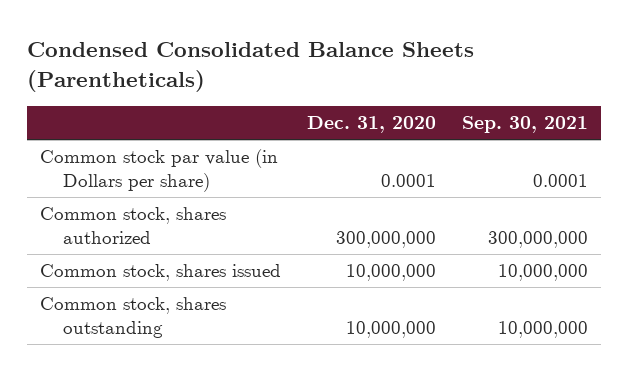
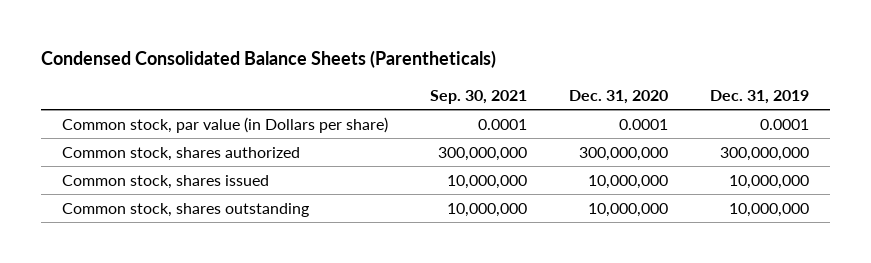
none -> [710,89,810,104] Dec. 31, 2019
[40,149,279,192] Common stock par value (in Dollars per share) -> [61,116,388,133] Common stock, par value (in Dollars per share)

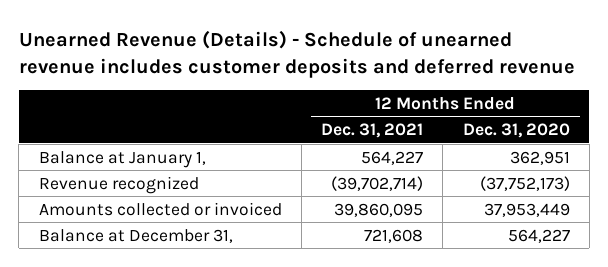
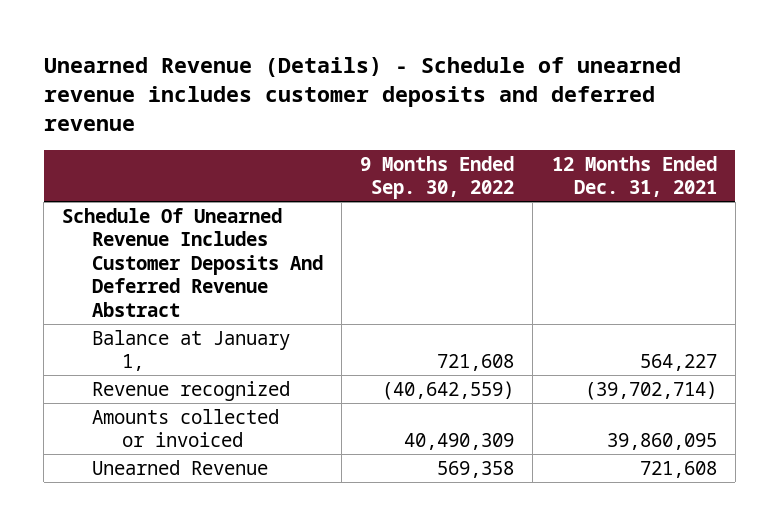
[462,123,570,139] Dec. 31, 2020 -> none
none -> [360,155,515,200] 9 Months Ended Sep. 30, 2022
none -> [62,207,323,317] Schedule Of Unearned Revenue Includes Customer Deposits And Deferred Revenue Abstract
[38,228,233,243] Balance at December 31, -> [91,459,268,475] Unearned Revenue

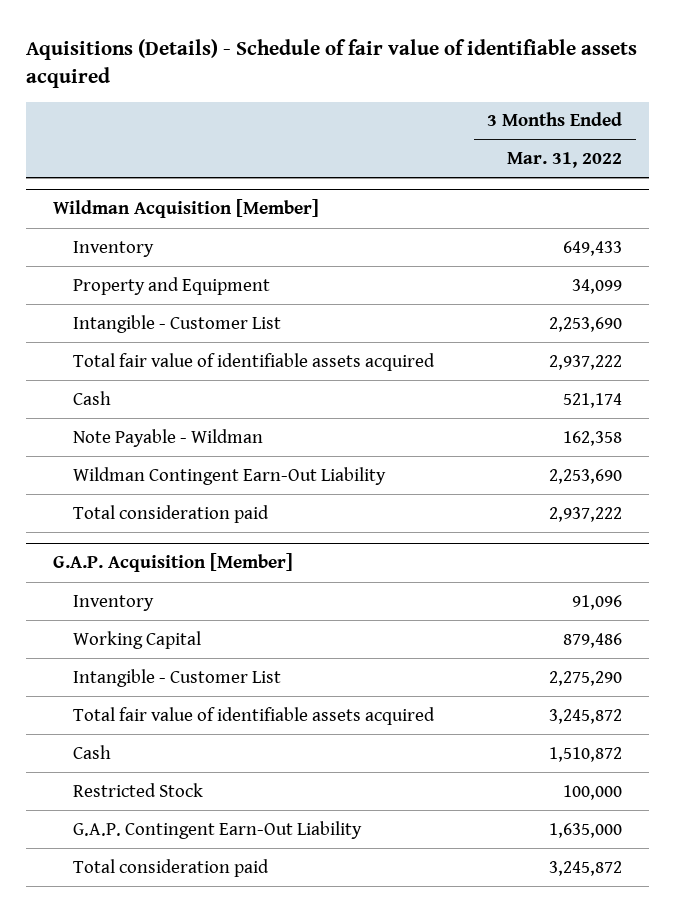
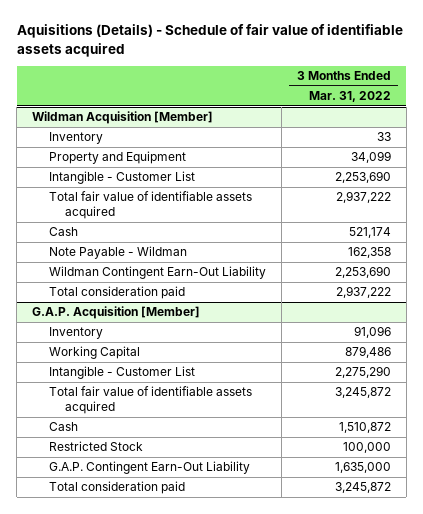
[563,240,623,256] 649,433 -> [376,132,391,142] 33

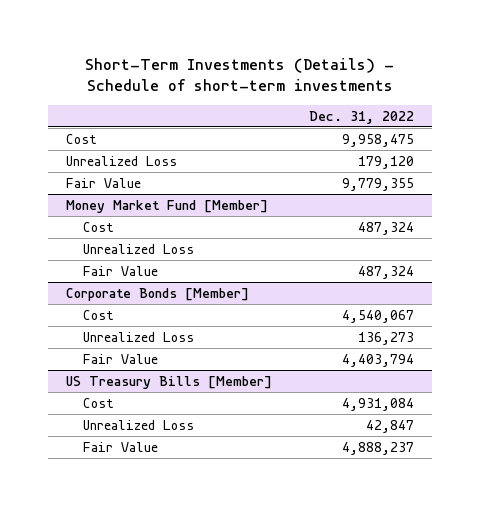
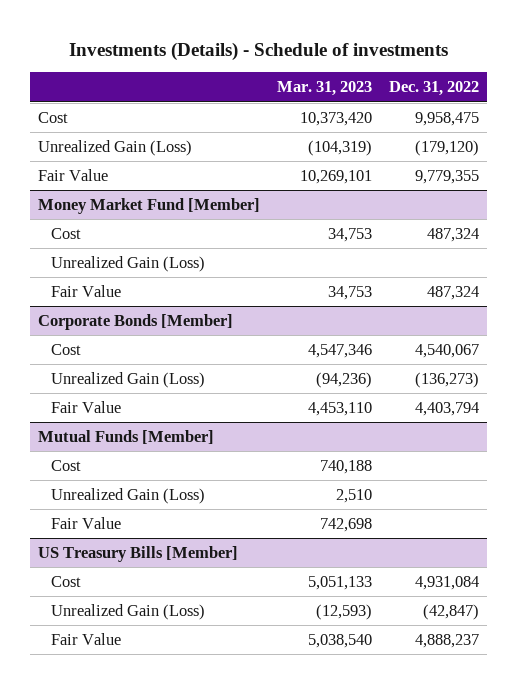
[85,57,395,92] Short-Term Investments (Details) - Schedule of short-term investments -> [68,41,448,61] Investments (Details) - Schedule of investments
none -> [277,81,373,97] Mar. 31, 2023
[66,155,178,166] Unrealized Loss -> [38,139,193,156] Unrealized Gain (Loss)
[357,155,414,169] 179,120 -> [414,139,479,156] (179,120)
[82,243,194,254] Unrealized Loss -> [51,255,206,272] Unrealized Gain (Loss)
[82,331,194,342] Unrealized Loss -> [51,371,206,388] Unrealized Gain (Loss)
[357,331,414,345] 136,273 -> [414,371,479,388] (136,273)
none -> [38,429,215,444] Mutual Funds [Member]
none -> [51,459,82,471] Cost
none -> [51,487,206,504] Unrealized Gain (Loss)
none -> [51,516,122,529] Fair Value
[82,419,194,430] Unrealized Loss -> [51,603,206,620] Unrealized Gain (Loss)
[365,419,414,433] 42,847 -> [422,603,479,620] (42,847)

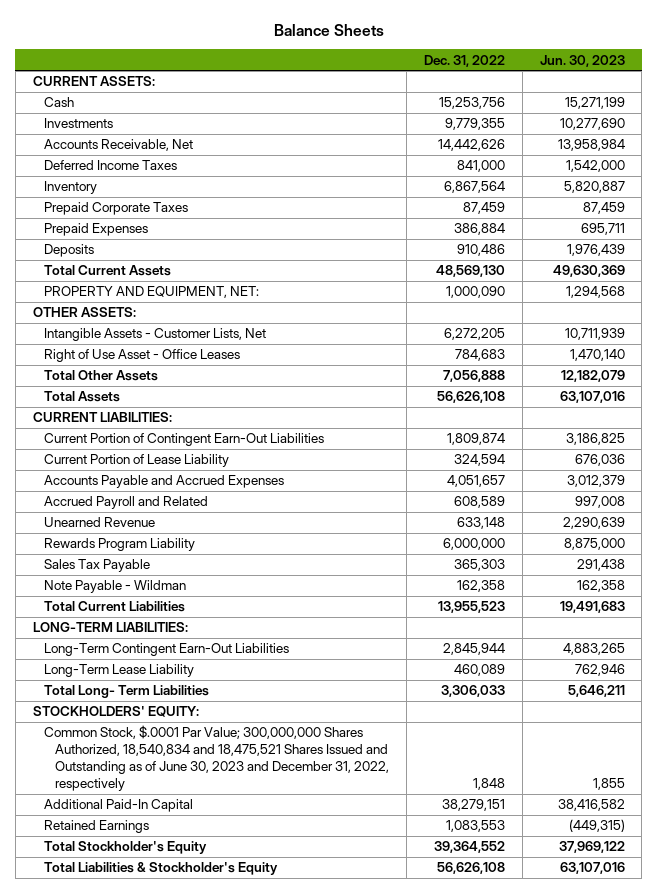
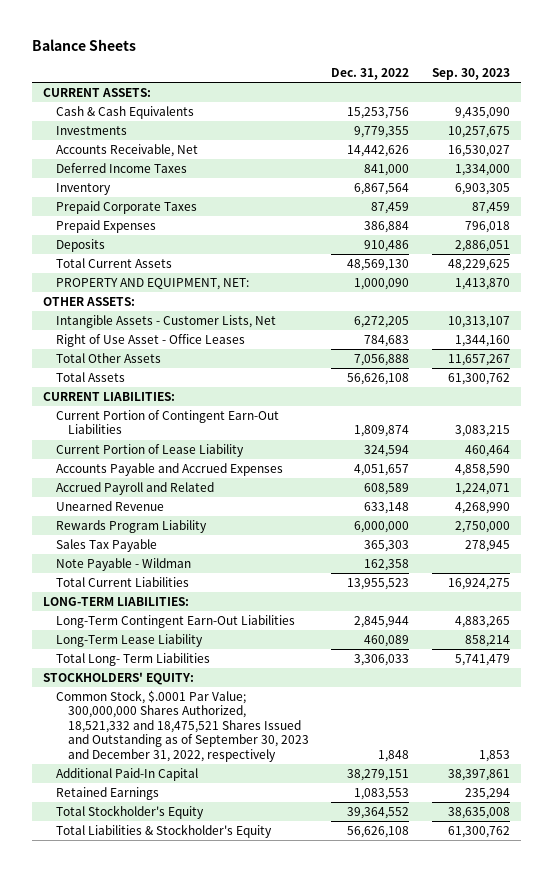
[539,54,625,67] Jun. 30, 2023 -> none
none -> [431,68,510,81] Sep. 30, 2023
[43,97,74,108] Cash -> [55,106,194,120] Cash & Cash Equivalents
[43,725,390,791] Common Stock, $.0001 Par Value; 300,000,000 Shares Authorized, 18,540,834 and 18,475,521 Shares Issued and Outstanding as of June 30, 2023 and December 31, 2022, respectively -> [55,690,310,762] Common Stock, $.0001 Par Value; 300,000,000 Shares Authorized, 18,521,332 and 18,475,521 Shares Issued and Outstanding as of September 30, 2023 and December 31, 2022, respectively

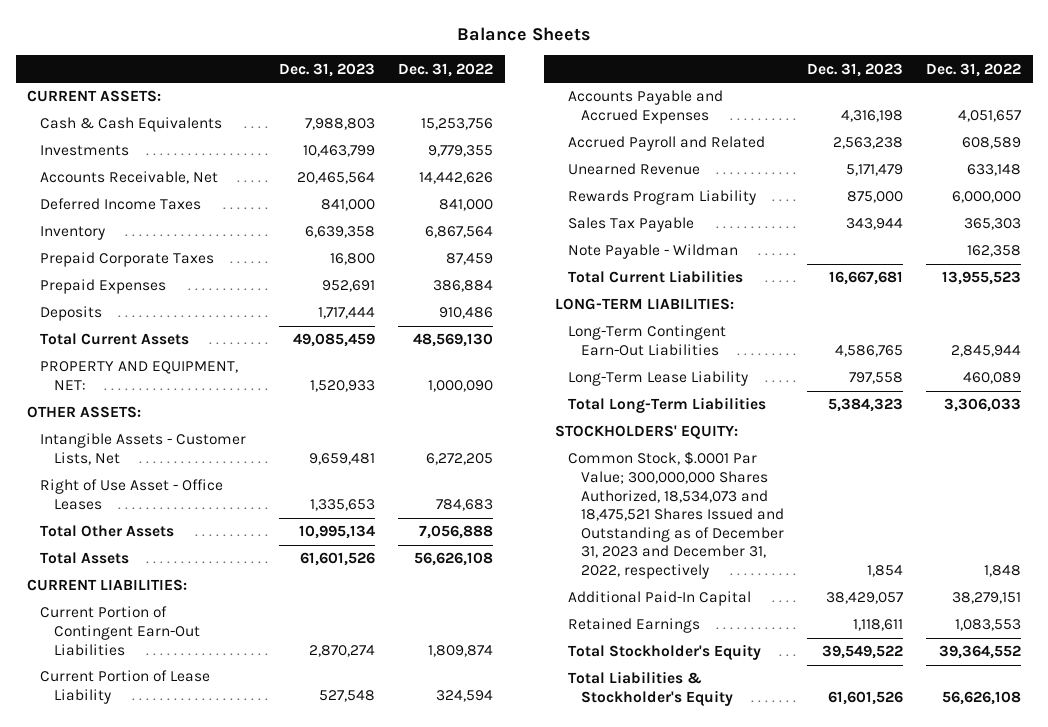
[431,68,510,81] Sep. 30, 2023 -> none
none -> [279,62,376,77] Dec. 31, 2023
[55,653,210,667] Total Long- Term Liabilities -> [568,397,767,414] Total Long-Term Liabilities
[55,690,310,762] Common Stock, $.0001 Par Value; 300,000,000 Shares Authorized, 18,521,332 and 18,475,521 Shares Issued and Outstanding as of September 30, 2023 and December 31, 2022, respectively -> [568,451,785,580] Common Stock, $.0001 Par Value; 300,000,000 Shares Authorized, 18,534,073 and 18,475,521 Shares Issued and Outstanding as of December 31, 2023 and December 31, 2022, respectively

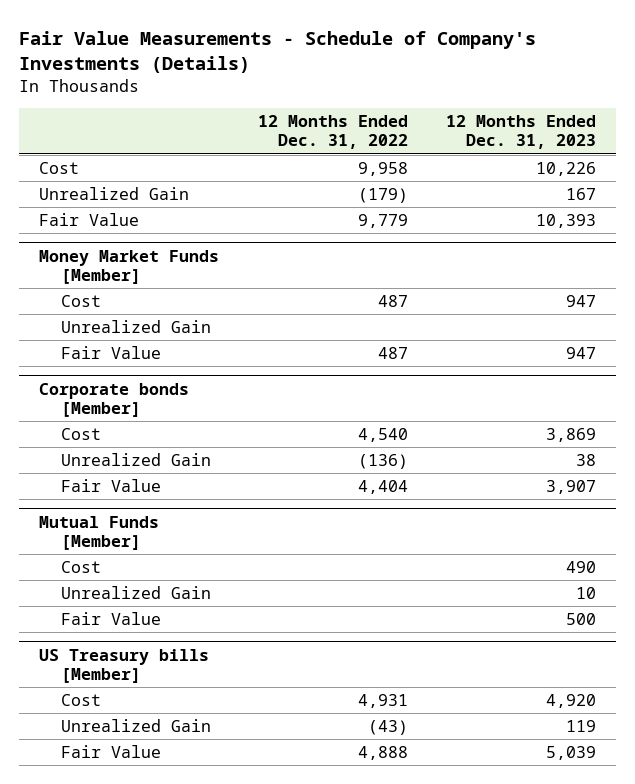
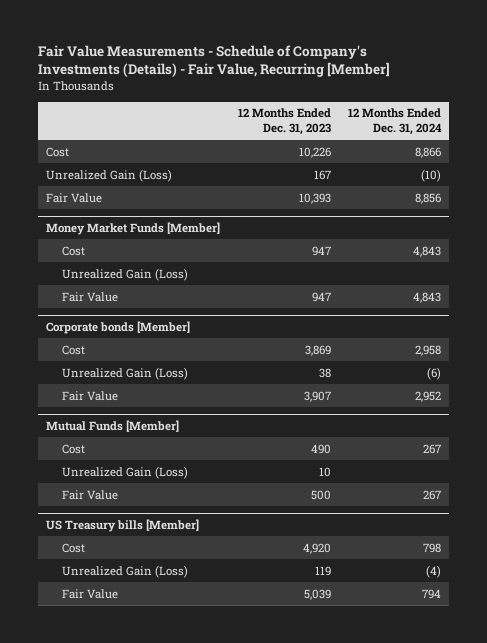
[19,30,537,74] Fair Value Measurements - Schedule of Company's Investments (Details) -> [37,44,390,78] Fair Value Measurements - Schedule of Company's Investments (Details) - Fair Value, Recurring [Member]
[257,115,408,150] 12 Months Ended Dec. 31, 2022 -> none
none -> [347,108,442,136] 12 Months Ended Dec. 31, 2024
[38,186,189,200] Unrealized Gain -> [46,168,173,182] Unrealized Gain (Loss)
[61,319,212,333] Unrealized Gain -> [61,267,188,281] Unrealized Gain (Loss)
[61,452,212,466] Unrealized Gain -> [61,366,188,380] Unrealized Gain (Loss)
[61,585,212,599] Unrealized Gain -> [61,465,188,479] Unrealized Gain (Loss)
[61,718,212,732] Unrealized Gain -> [61,564,188,578] Unrealized Gain (Loss)

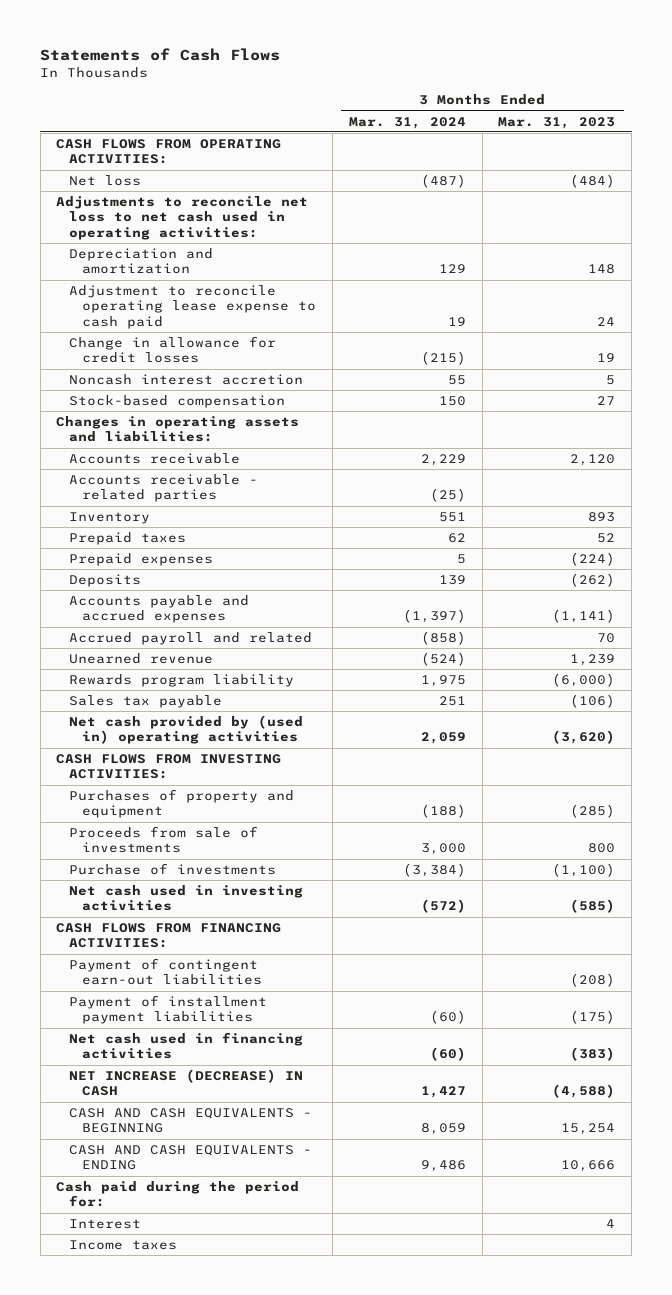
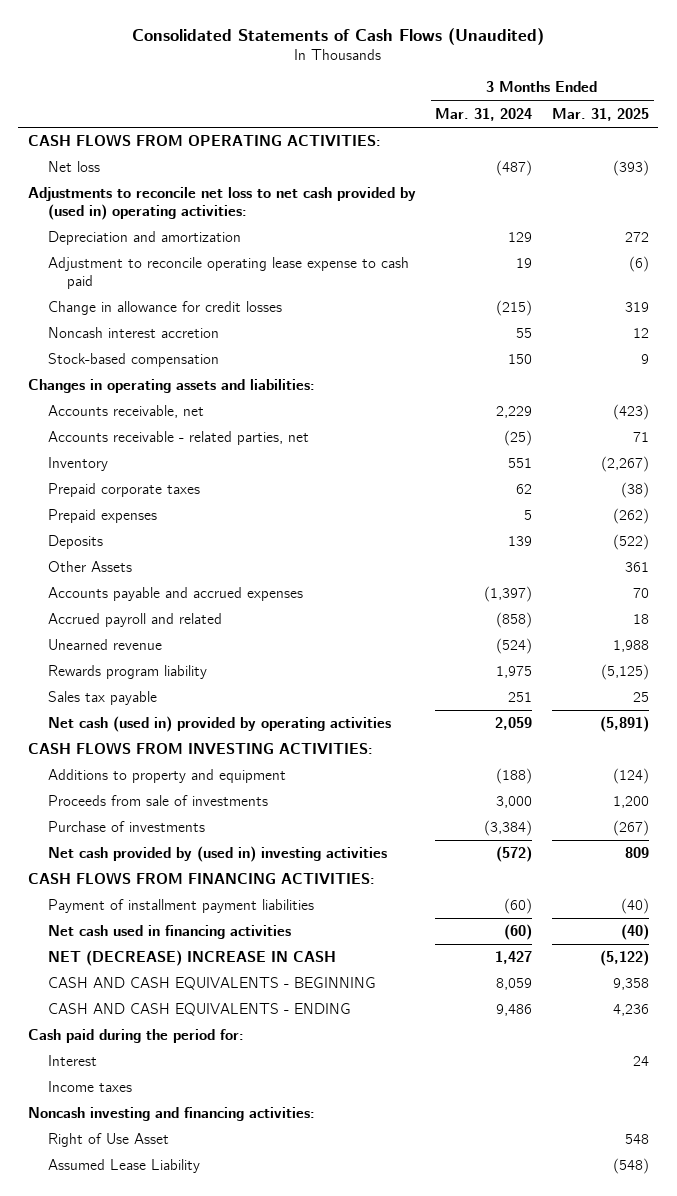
[40,47,281,61] Statements of Cash Flows -> [132,27,545,45] Consolidated Statements of Cash Flows (Unaudited)
[498,116,616,129] Mar. 31, 2023 -> none
none -> [551,107,649,121] Mar. 31, 2025
[56,196,309,240] Adjustments to reconcile net loss to net cash used in operating activities: -> [28,187,417,221] Adjustments to reconcile net loss to net cash provided by (used in) operating activities:
[69,453,241,465] Accounts receivable -> [47,405,204,419] Accounts receivable, net
[69,474,259,503] Accounts receivable - related parties -> [47,431,309,446] Accounts receivable - related parties, net
[69,532,187,546] Prepaid taxes -> [47,483,200,498] Prepaid corporate taxes
none -> [47,561,132,573] Other Assets
[69,715,304,745] Net cash provided by (used in) operating activities -> [47,716,391,733] Net cash (used in) provided by operating activities
[69,789,295,819] Purchases of property and equipment -> [47,769,286,784] Additions to property and equipment
[69,885,304,912] Net cash used in investing activities -> [47,846,387,863] Net cash provided by (used in) investing activities
[69,958,263,986] Payment of contingent earn-out liabilities -> none
[69,1069,304,1097] NET INCREASE (DECREASE) IN CASH -> [47,950,336,967] NET (DECREASE) INCREASE IN CASH
none -> [28,1107,316,1122] Noncash investing and financing activities:
none -> [47,1133,169,1148] Right of Use Asset
none -> [47,1159,200,1174] Assumed Lease Liability

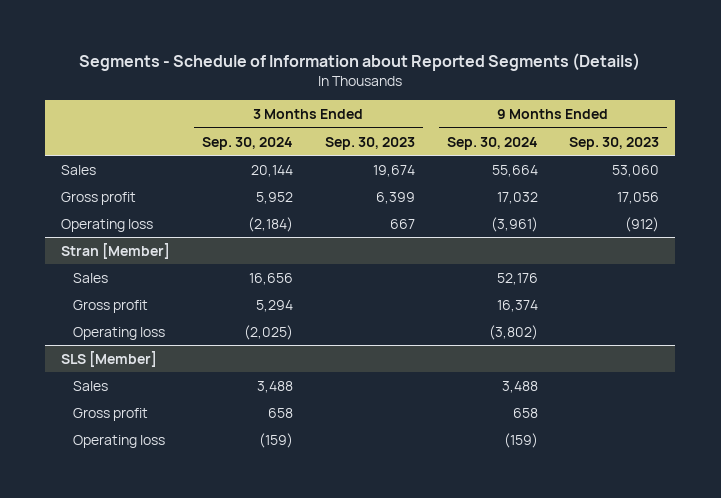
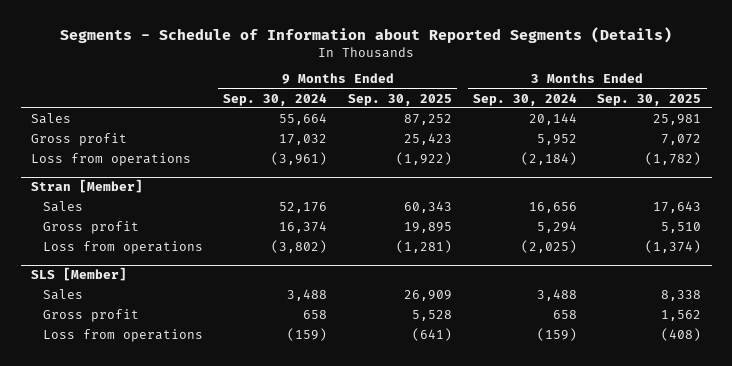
[324,136,415,150] Sep. 30, 2023 -> none
[569,136,660,150] Sep. 30, 2023 -> none
none -> [348,93,453,106] Sep. 30, 2025
none -> [597,93,702,106] Sep. 30, 2025
[61,218,154,232] Operating loss -> [30,153,191,167] Loss from operations
[72,326,165,340] Operating loss -> [42,241,203,255] Loss from operations
[72,434,165,448] Operating loss -> [42,329,203,343] Loss from operations

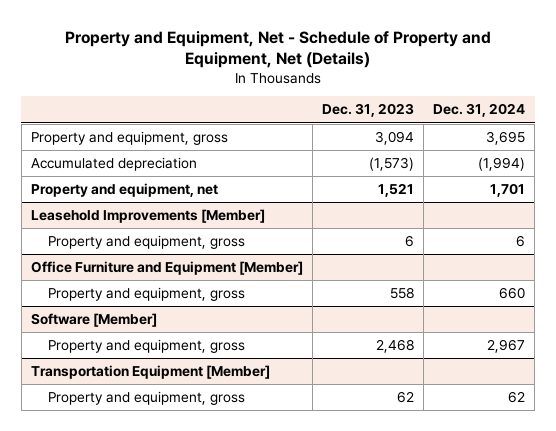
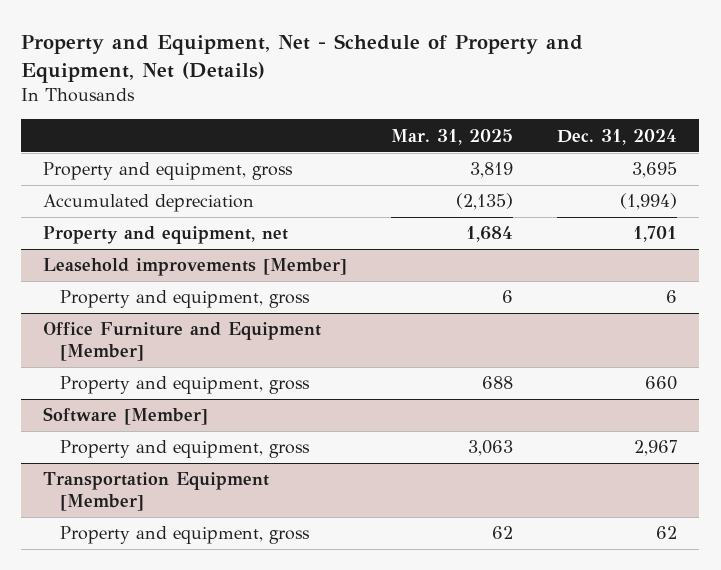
[322,103,415,118] Dec. 31, 2023 -> none
none -> [391,128,514,145] Mar. 31, 2025
[30,209,265,224] Leasehold Improvements [Member] -> [43,258,348,277] Leasehold improvements [Member]

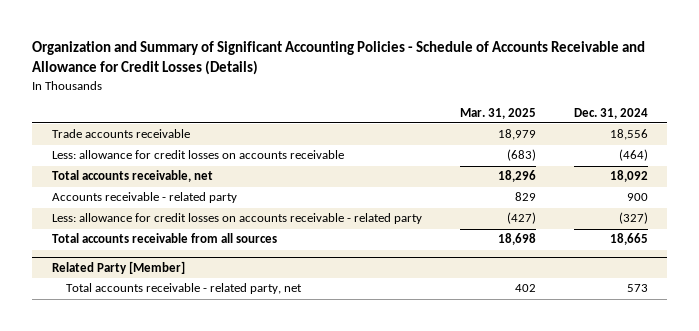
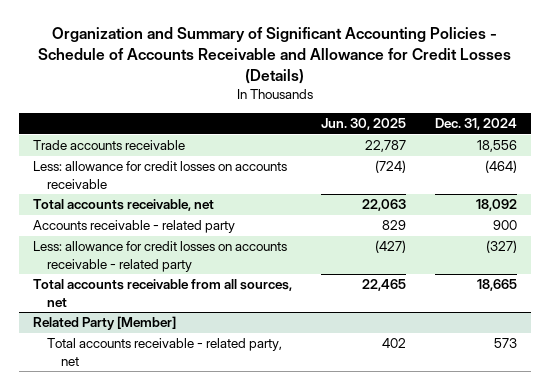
[459,107,536,119] Mar. 31, 2025 -> none
none -> [320,117,406,130] Jun. 30, 2025
[51,233,277,244] Total accounts receivable from all sources -> [33,279,293,307] Total accounts receivable from all sources, net

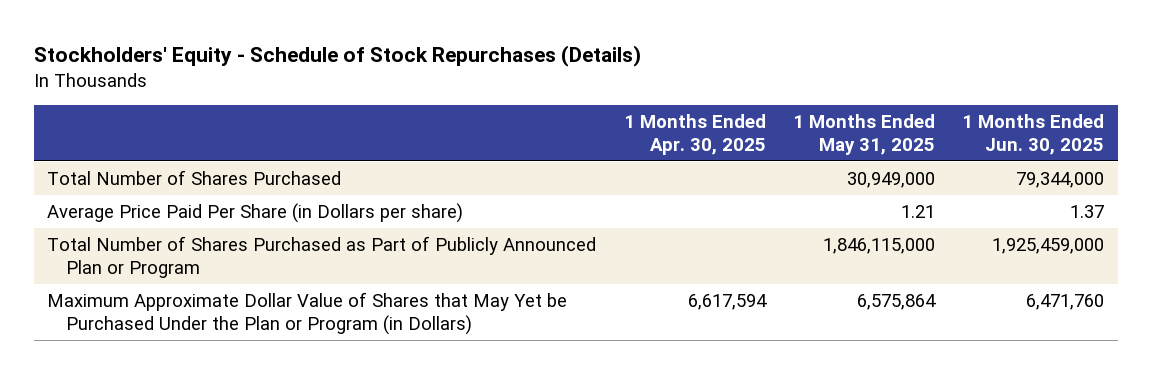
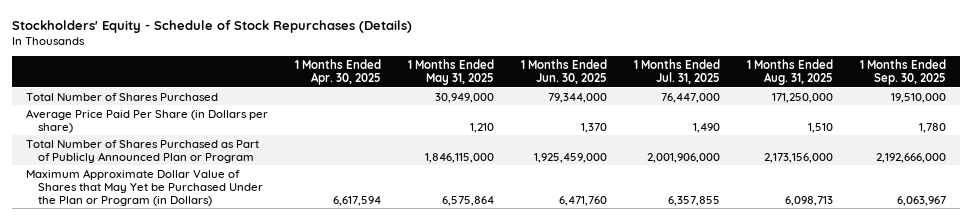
none -> [633,58,720,85] 1 Months Ended Jul. 31, 2025
none -> [746,58,833,86] 1 Months Ended Aug. 31, 2025
none -> [859,58,946,86] 1 Months Ended Sep. 30, 2025
[901,205,936,219] 1.21 -> [469,122,494,133] 1,210
[1070,205,1105,219] 1.37 -> [580,122,607,133] 1,370

